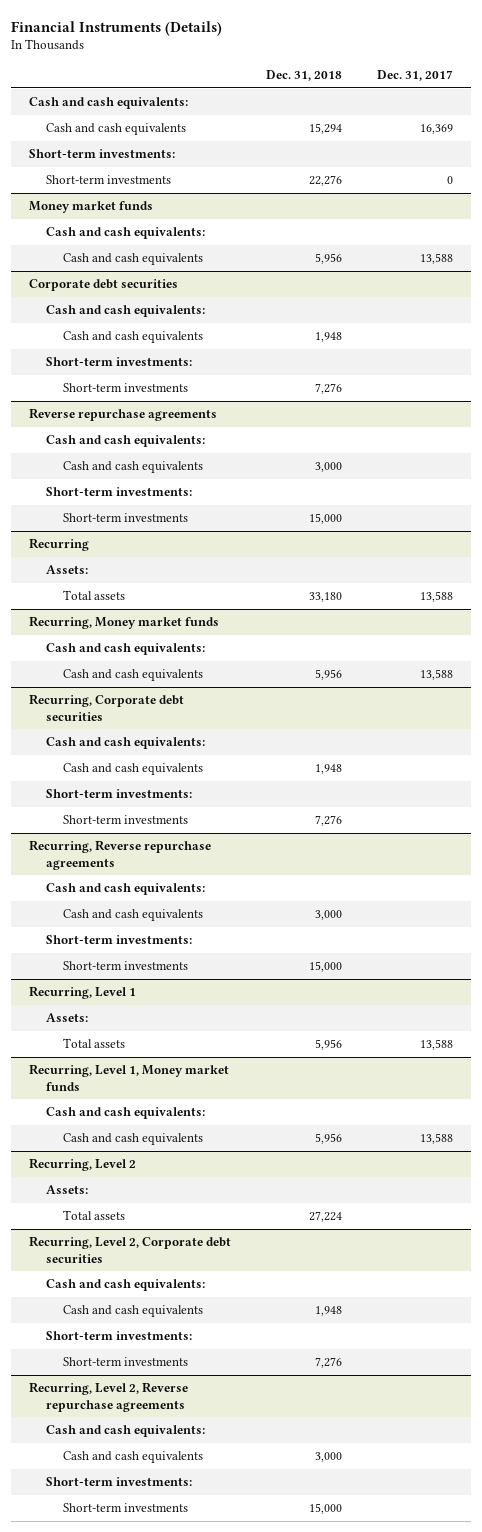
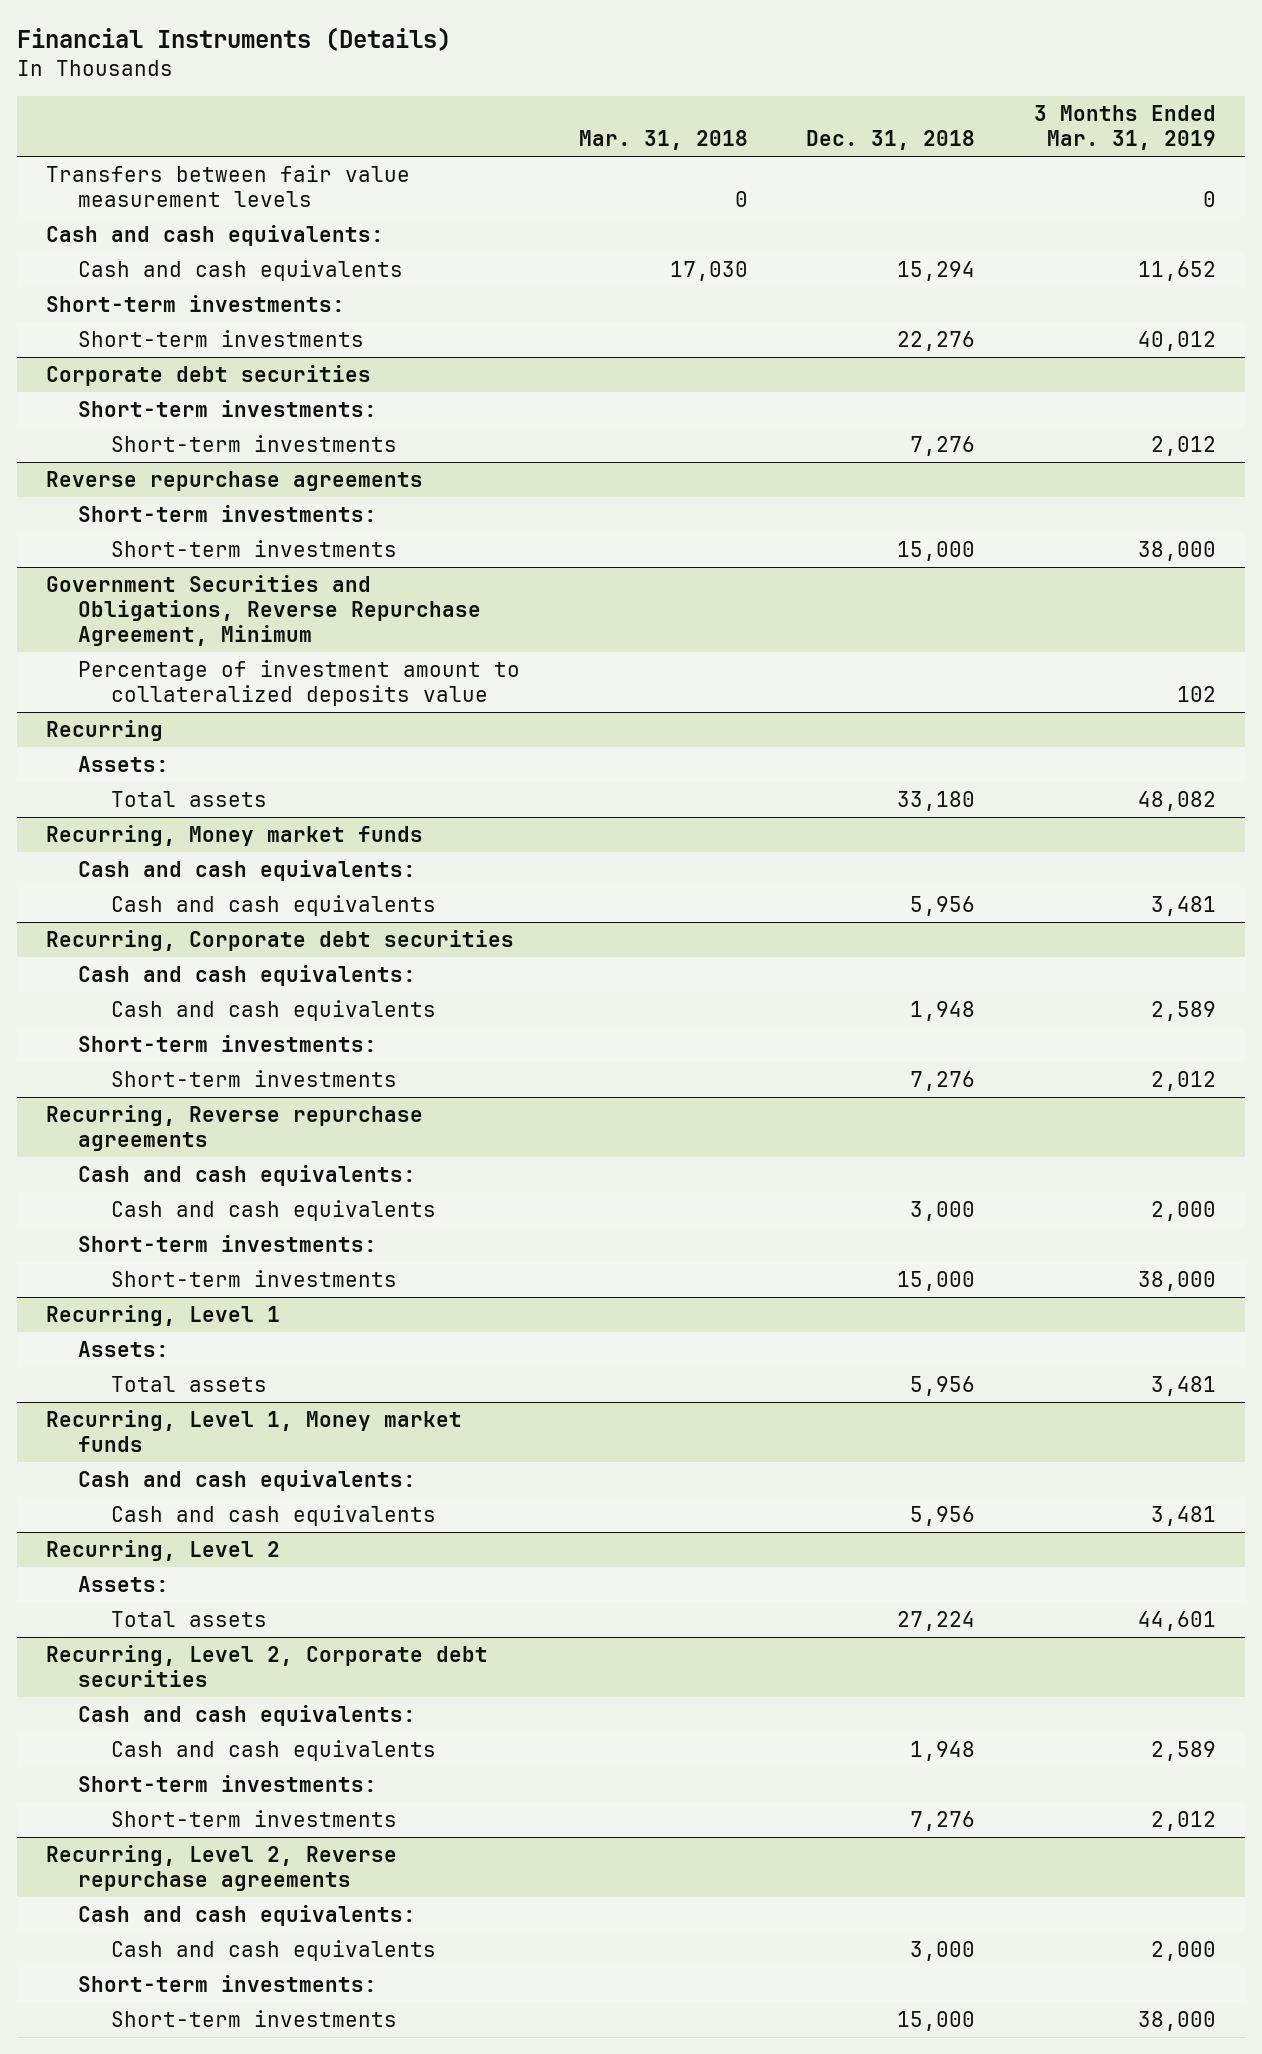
[377,70,454,82] Dec. 31, 2017 -> none
none -> [578,130,748,151] Mar. 31, 2018
none -> [1033,105,1216,151] 3 Months Ended Mar. 31, 2019
none -> [46,165,411,207] Transfers between fair value measurement levels
[29,201,154,214] Money market funds -> none
[46,227,206,240] Cash and cash equivalents: -> none
[63,253,204,266] Cash and cash equivalents -> none
[46,305,206,318] Cash and cash equivalents: -> none
[63,331,204,344] Cash and cash equivalents -> none
[46,435,206,448] Cash and cash equivalents: -> none
[63,461,204,474] Cash and cash equivalents -> none
none -> [46,575,482,646] Government Securities and Obligations, Reverse Repurchase Agreement, Minimum
none -> [78,660,521,706] Percentage of investment amount to collateralized deposits value

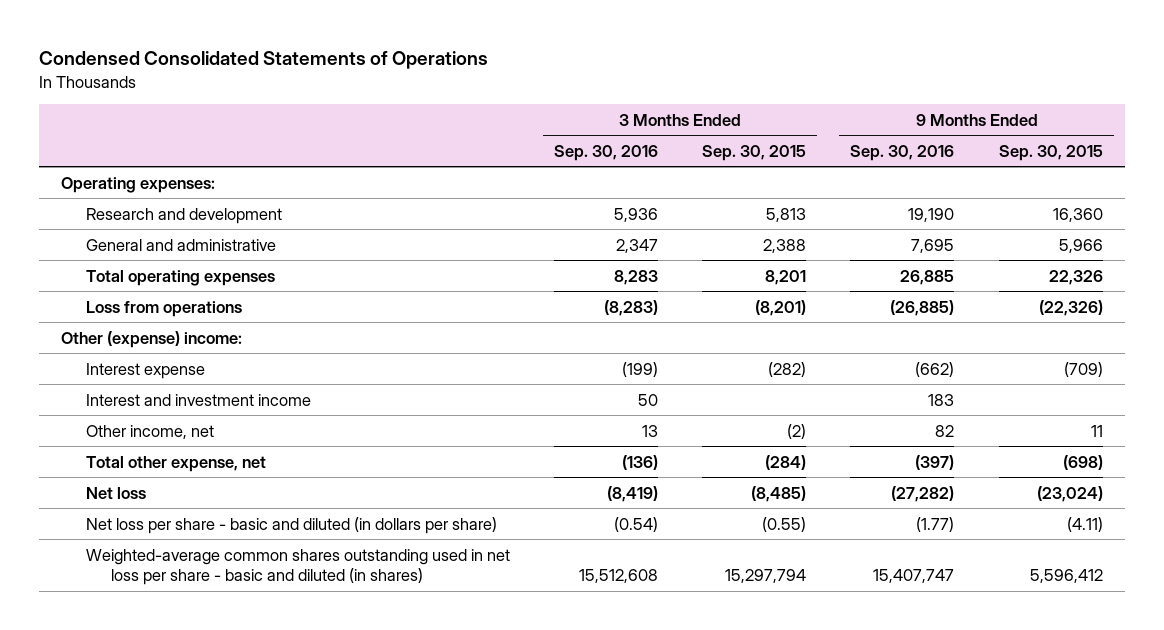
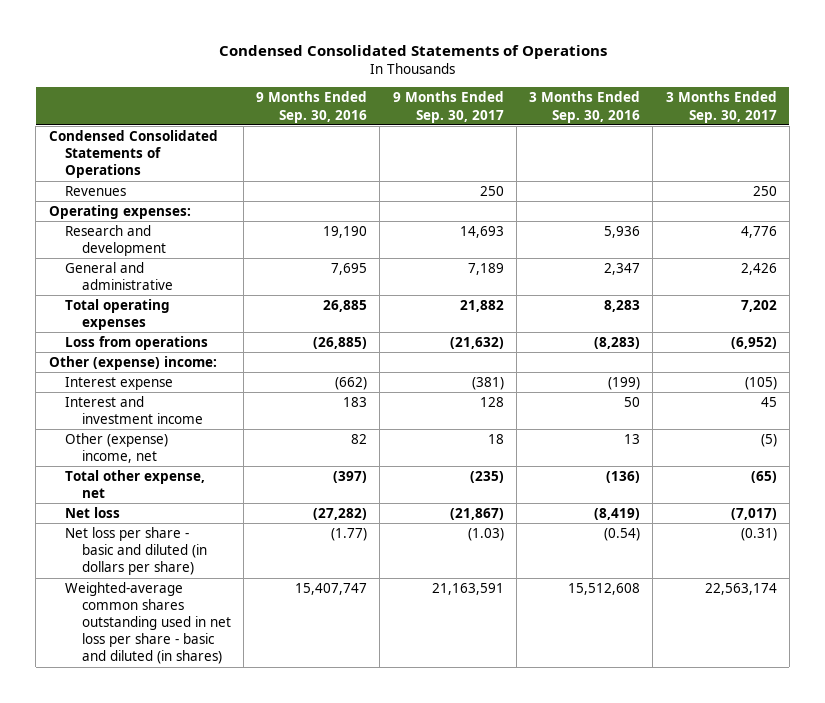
[702,144,807,161] Sep. 30, 2015 -> none
[998,144,1103,161] Sep. 30, 2015 -> none
none -> [392,91,504,123] 9 Months Ended Sep. 30, 2017
none -> [665,91,777,123] 3 Months Ended Sep. 30, 2017
none -> [48,129,218,179] Condensed Consolidated Statements of Operations
none -> [65,185,127,196] Revenues
[86,424,215,439] Other income, net -> [65,432,169,464] Other (expense) income, net

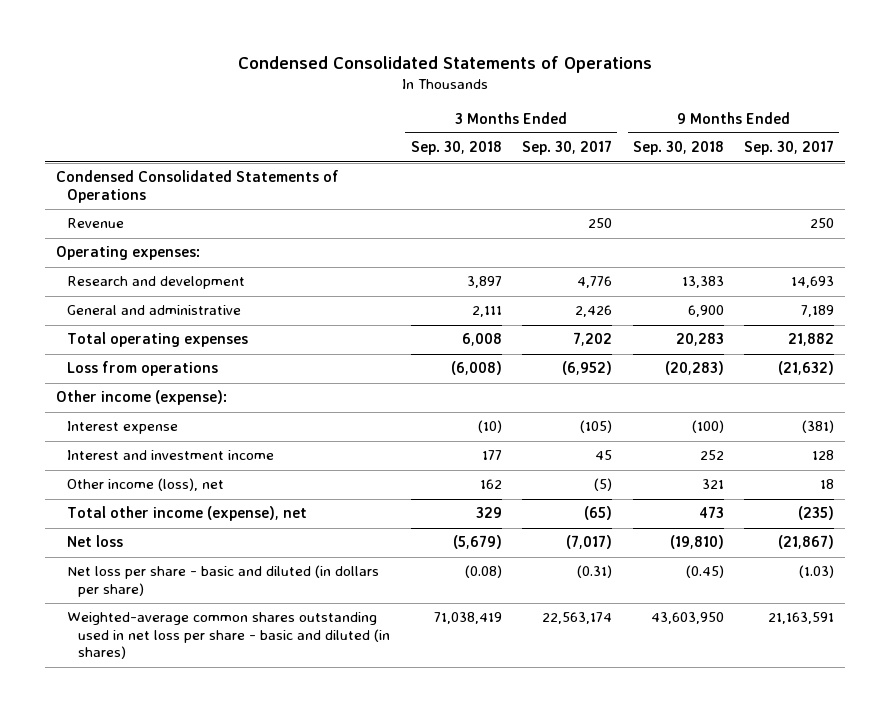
[256,91,368,123] 9 Months Ended Sep. 30, 2016 -> none
[529,91,641,123] 3 Months Ended Sep. 30, 2016 -> none
none -> [410,141,502,156] Sep. 30, 2018
none -> [632,141,724,156] Sep. 30, 2018
[65,185,127,196] Revenues -> [66,218,124,229] Revenue
[48,355,217,370] Other (expense) income: -> [55,390,227,406] Other income (expense):
[65,432,169,464] Other (expense) income, net -> [66,478,224,492] Other income (loss), net
[65,469,206,499] Total other expense, net -> [66,506,307,522] Total other income (expense), net

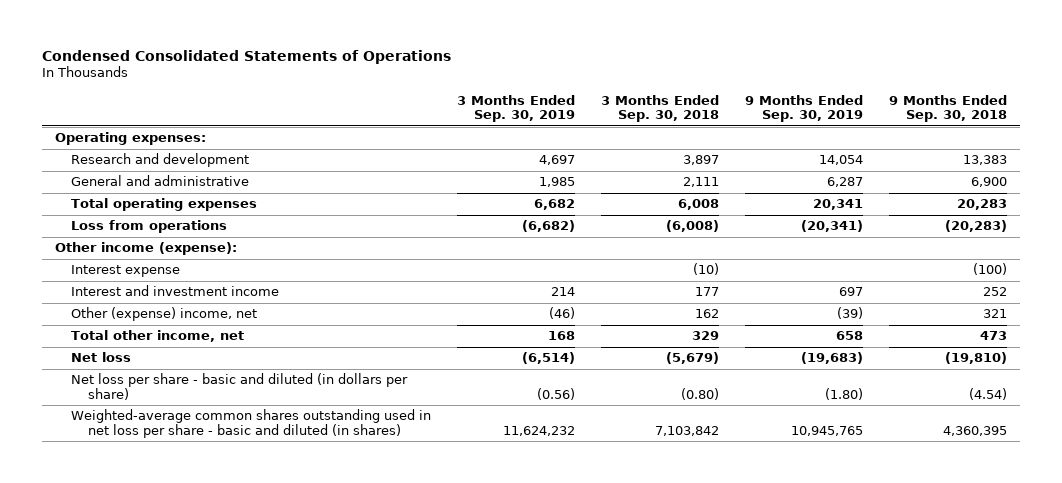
[522,140,613,156] Sep. 30, 2017 -> none
[744,140,835,156] Sep. 30, 2017 -> none
none -> [457,95,576,123] 3 Months Ended Sep. 30, 2019
none -> [745,95,864,123] 9 Months Ended Sep. 30, 2019
[55,170,339,203] Condensed Consolidated Statements of Operations -> none
[66,218,124,229] Revenue -> none
[66,478,224,492] Other income (loss), net -> [71,307,258,322] Other (expense) income, net
[66,506,307,522] Total other income (expense), net -> [71,330,245,343] Total other income, net
[464,565,502,579] (0.08) -> [681,387,720,400] (0.80)
[685,565,724,579] (0.45) -> [969,387,1008,400] (4.54)
[433,612,502,625] 71,038,419 -> [655,425,720,436] 7,103,842
[650,612,724,625] 43,603,950 -> [943,425,1008,436] 4,360,395

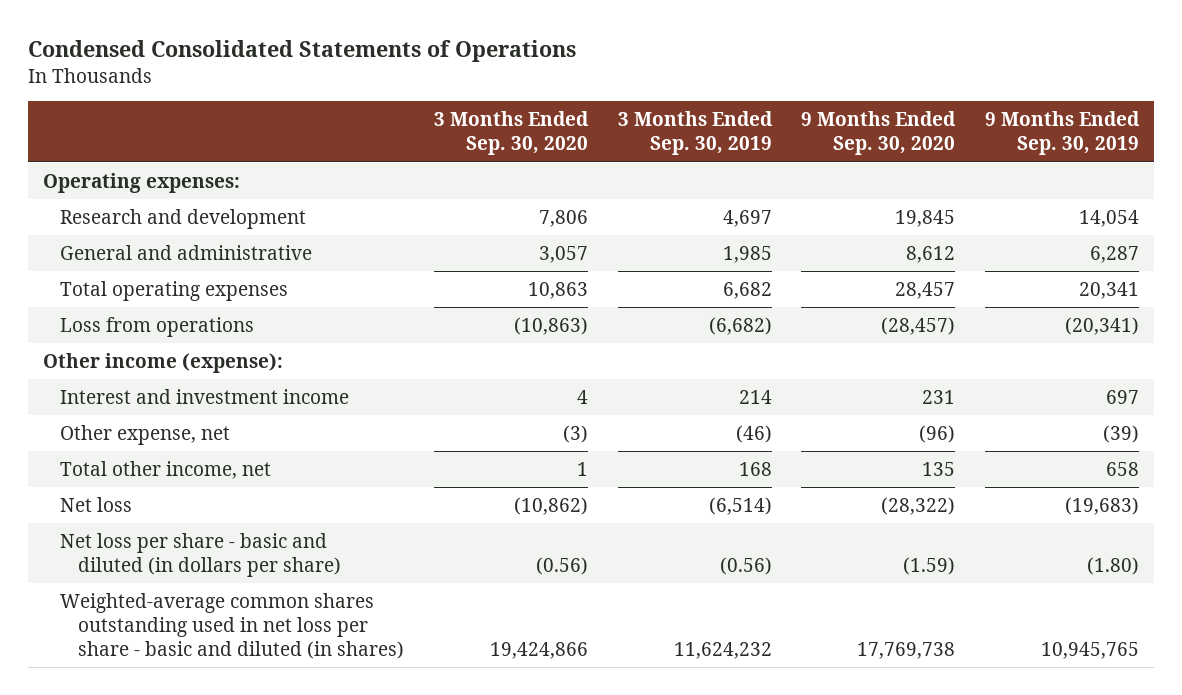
[601,95,720,123] 3 Months Ended Sep. 30, 2018 -> none
[889,95,1008,123] 9 Months Ended Sep. 30, 2018 -> none
none -> [433,111,589,156] 3 Months Ended Sep. 30, 2020
none -> [801,111,957,156] 9 Months Ended Sep. 30, 2020
[71,265,181,278] Interest expense -> none
[71,307,258,322] Other (expense) income, net -> [60,424,231,445] Other expense, net

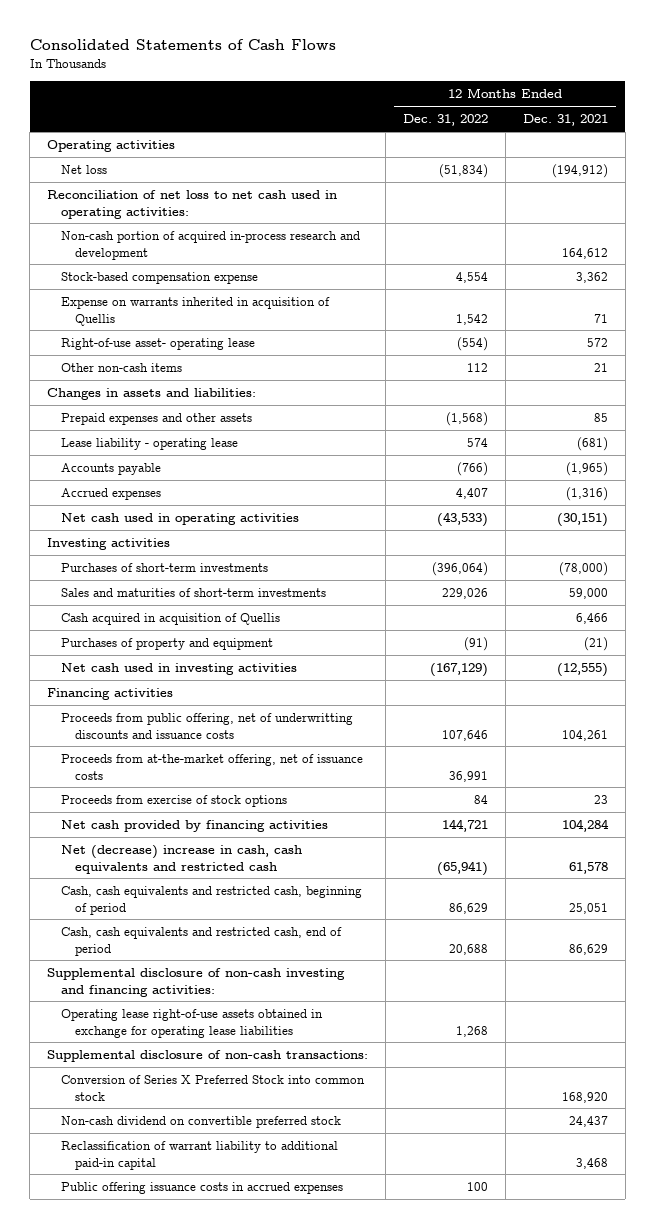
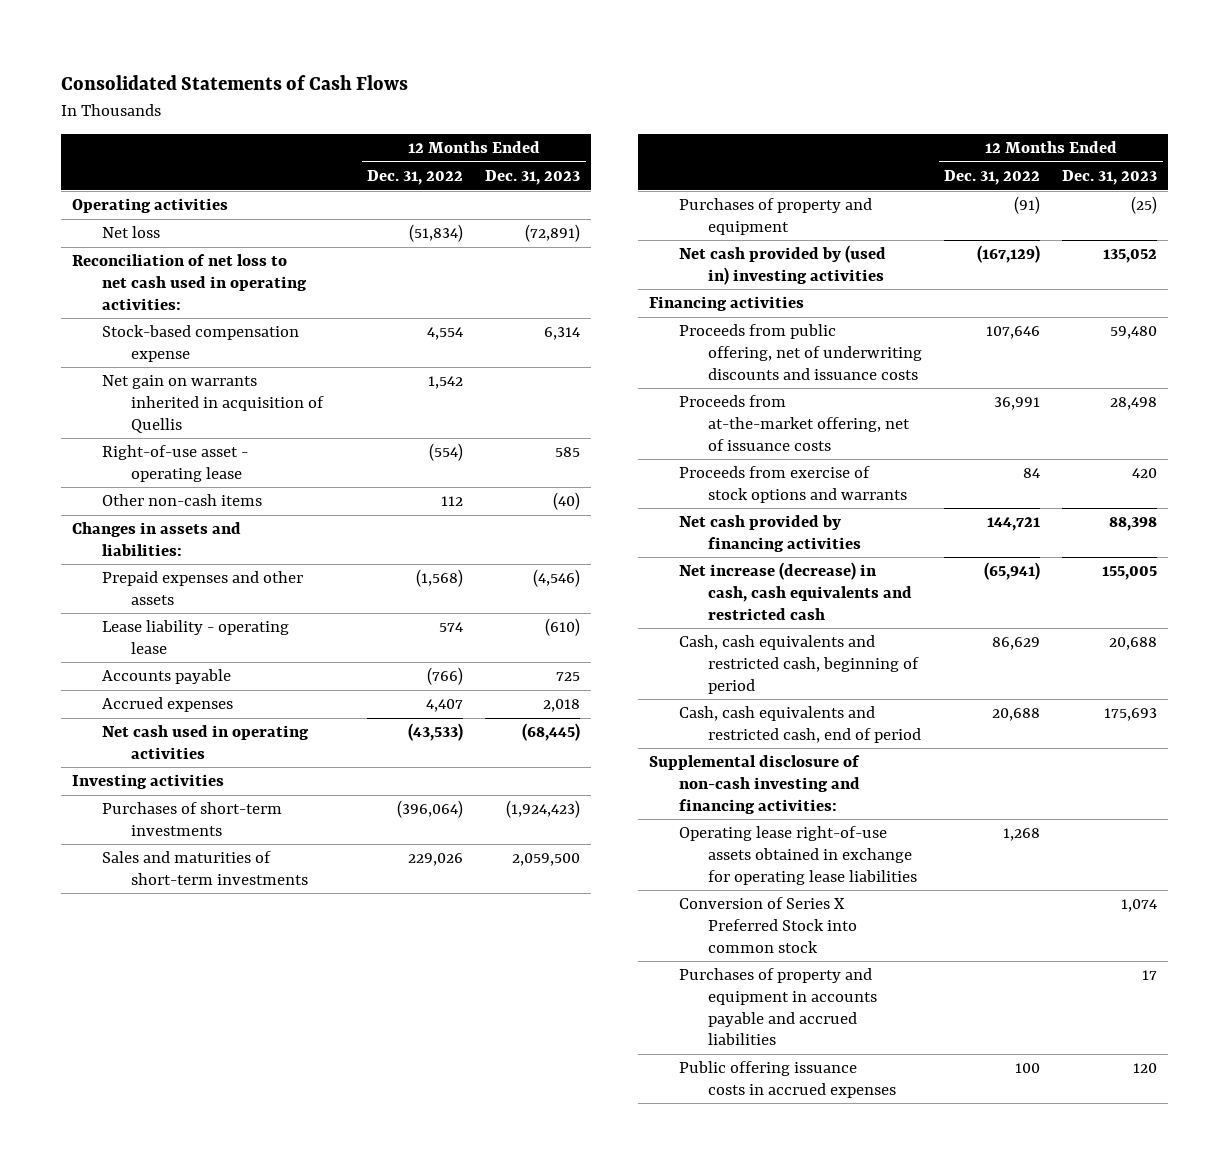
[522,114,608,127] Dec. 31, 2021 -> none
none -> [485,170,581,186] Dec. 31, 2023
[60,231,360,260] Non-cash portion of acquired in-process research and development -> none
[60,297,330,326] Expense on warrants inherited in acquisition of Quellis -> [101,375,325,433] Net gain on warrants inherited in acquisition of Quellis
[60,338,255,351] Right-of-use asset- operating lease -> [101,445,248,482] Right-of-use asset - operating lease
[60,613,280,626] Cash acquired in acquisition of Quellis -> none
[60,663,297,676] Net cash used in investing activities -> [678,245,886,285] Net cash provided by (used in) investing activities
[60,713,353,739] Proceeds from public offering, net of underwritting discounts and issuance costs -> [678,324,922,380] Proceeds from public offering, net of underwriting discounts and issuance costs
[60,795,287,808] Proceeds from exercise of stock options -> [678,466,907,503] Proceeds from exercise of stock options and warrants
[60,845,302,874] Net (decrease) increase in cash, cash equivalents and restricted cash -> [678,562,912,620] Net increase (decrease) in cash, cash equivalents and restricted cash
[47,1050,369,1063] Supplemental disclosure of non-cash transactions: -> none
[60,1116,341,1129] Non-cash dividend on convertible preferred stock -> none
[60,1141,338,1170] Reclassification of warrant liability to additional paid-in capital -> none
none -> [678,968,877,1046] Purchases of property and equipment in accounts payable and accrued liabilities

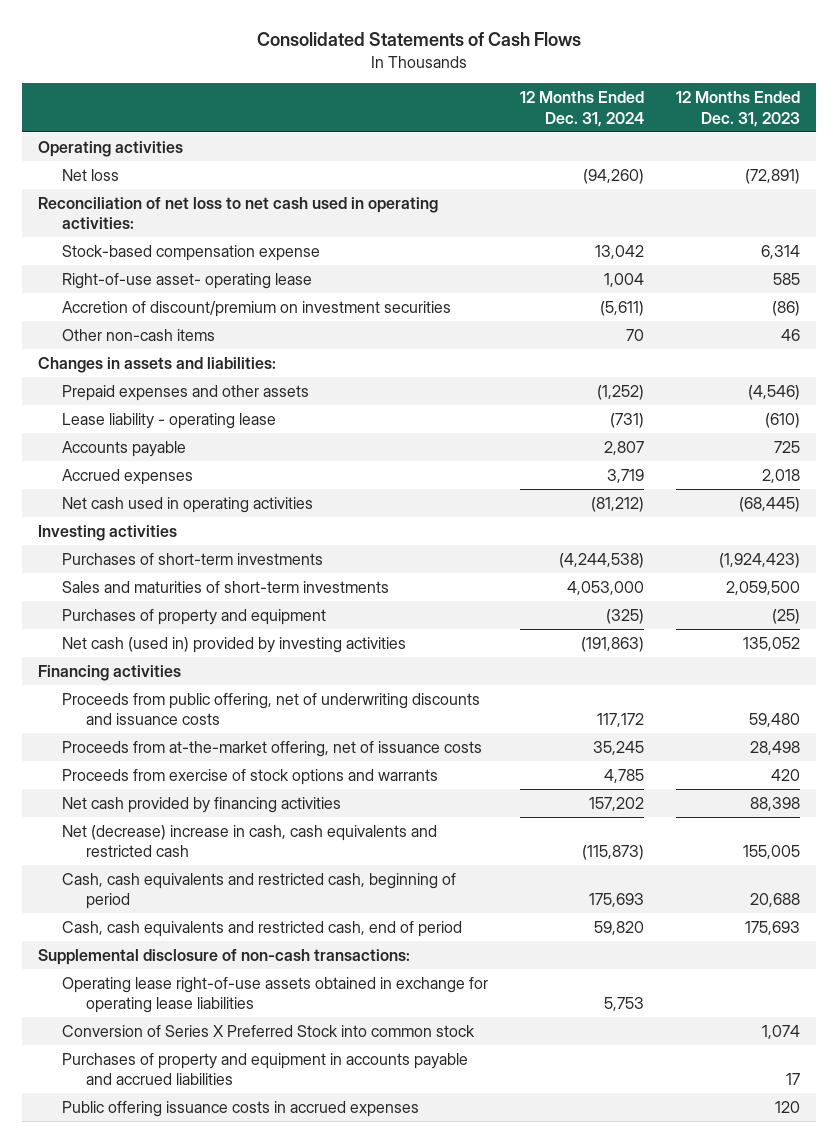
[367,170,464,186] Dec. 31, 2022 -> none
none -> [519,91,644,127] 12 Months Ended Dec. 31, 2024
[101,375,325,433] Net gain on warrants inherited in acquisition of Quellis -> none
[101,445,248,482] Right-of-use asset - operating lease -> [61,272,312,289] Right-of-use asset- operating lease
none -> [61,300,451,317] Accretion of discount/premium on investment securities
[553,492,581,511] (40) -> [781,328,801,341] 46
[678,245,886,285] Net cash provided by (used in) investing activities -> [61,636,406,653] Net cash (used in) provided by investing activities
[678,562,912,620] Net increase (decrease) in cash, cash equivalents and restricted cash -> [61,824,437,858] Net (decrease) increase in cash, cash equivalents and restricted cash
[649,755,861,814] Supplemental disclosure of non-cash investing and financing activities: -> [37,948,410,965] Supplemental disclosure of non-cash transactions:

